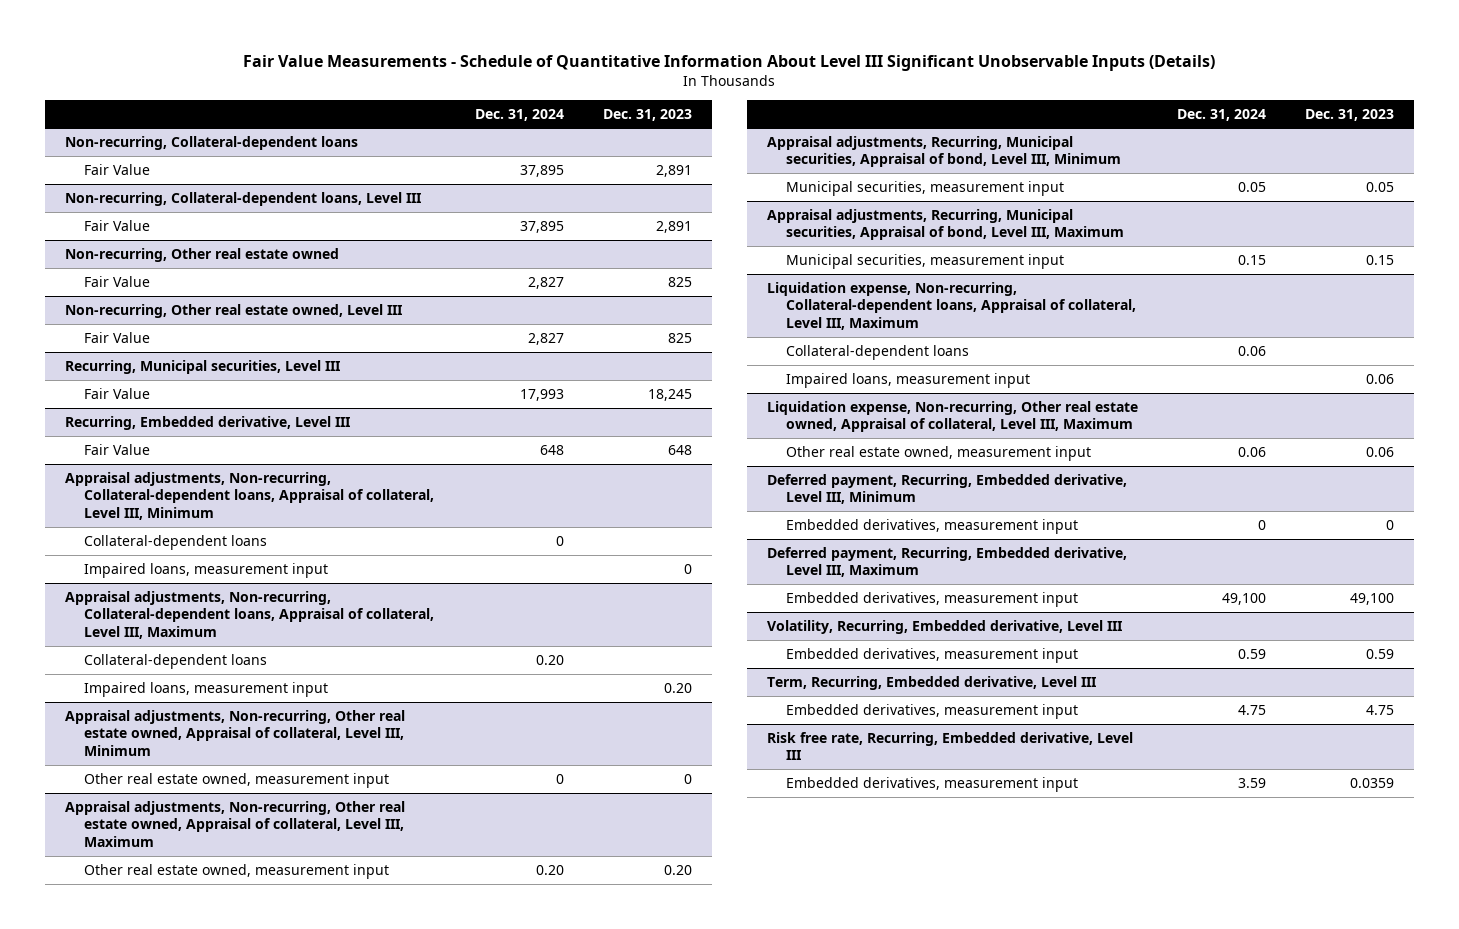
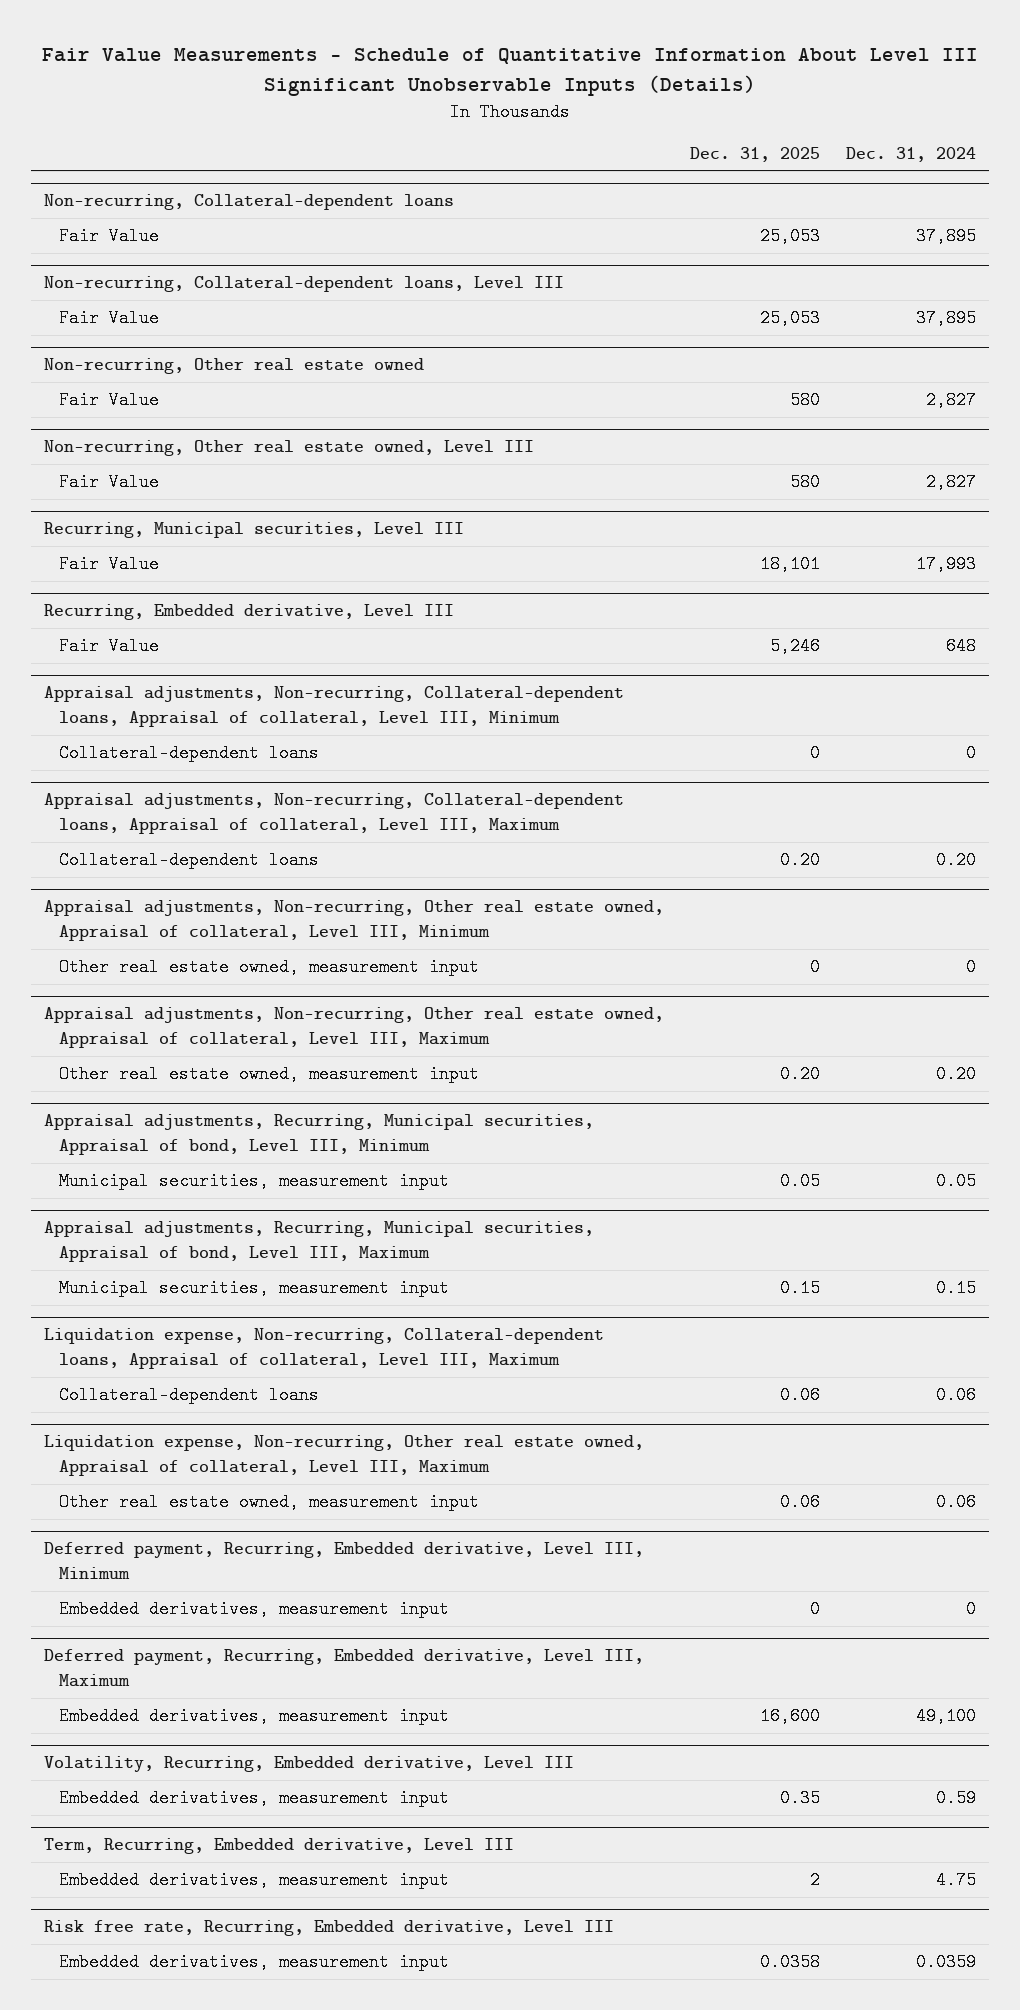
[603,108,693,121] Dec. 31, 2023 -> none
none -> [689,146,820,162] Dec. 31, 2025
[83,562,328,578] Impaired loans, measurement input -> none
[83,681,328,697] Impaired loans, measurement input -> none
[785,372,1030,388] Impaired loans, measurement input -> none
[1237,777,1266,788] 3.59 -> [915,1953,976,1972] 0.0359

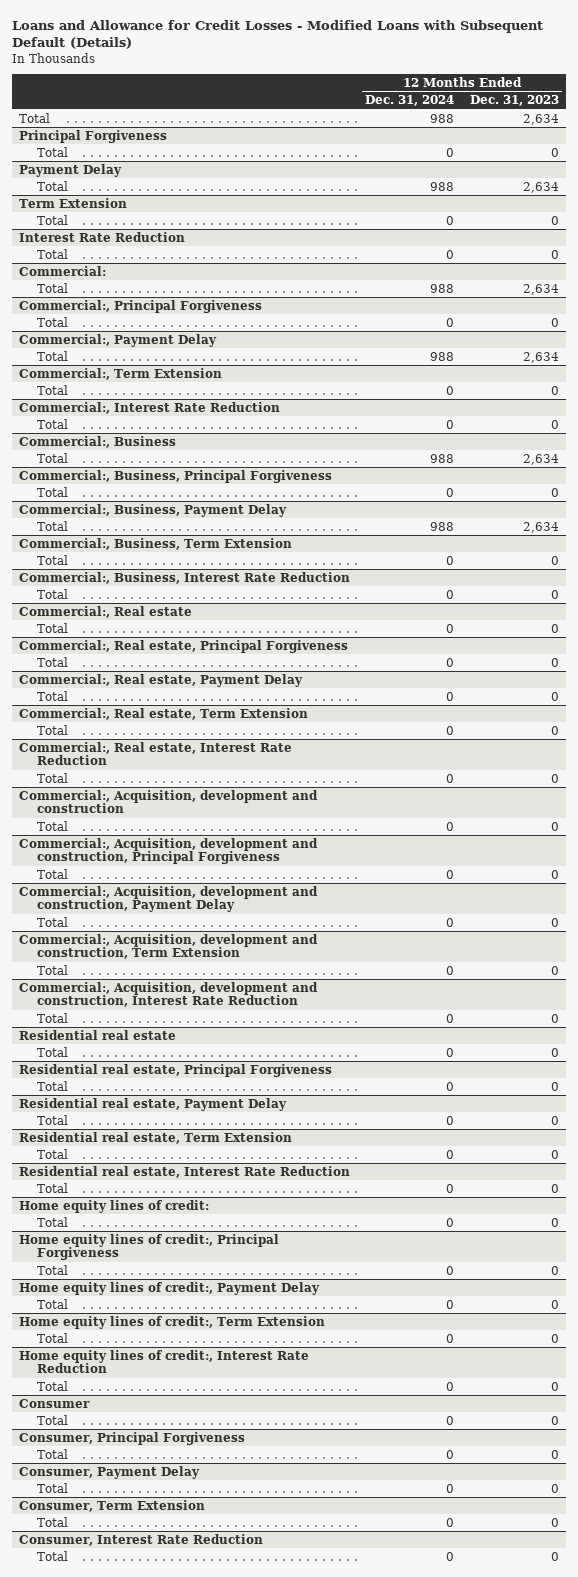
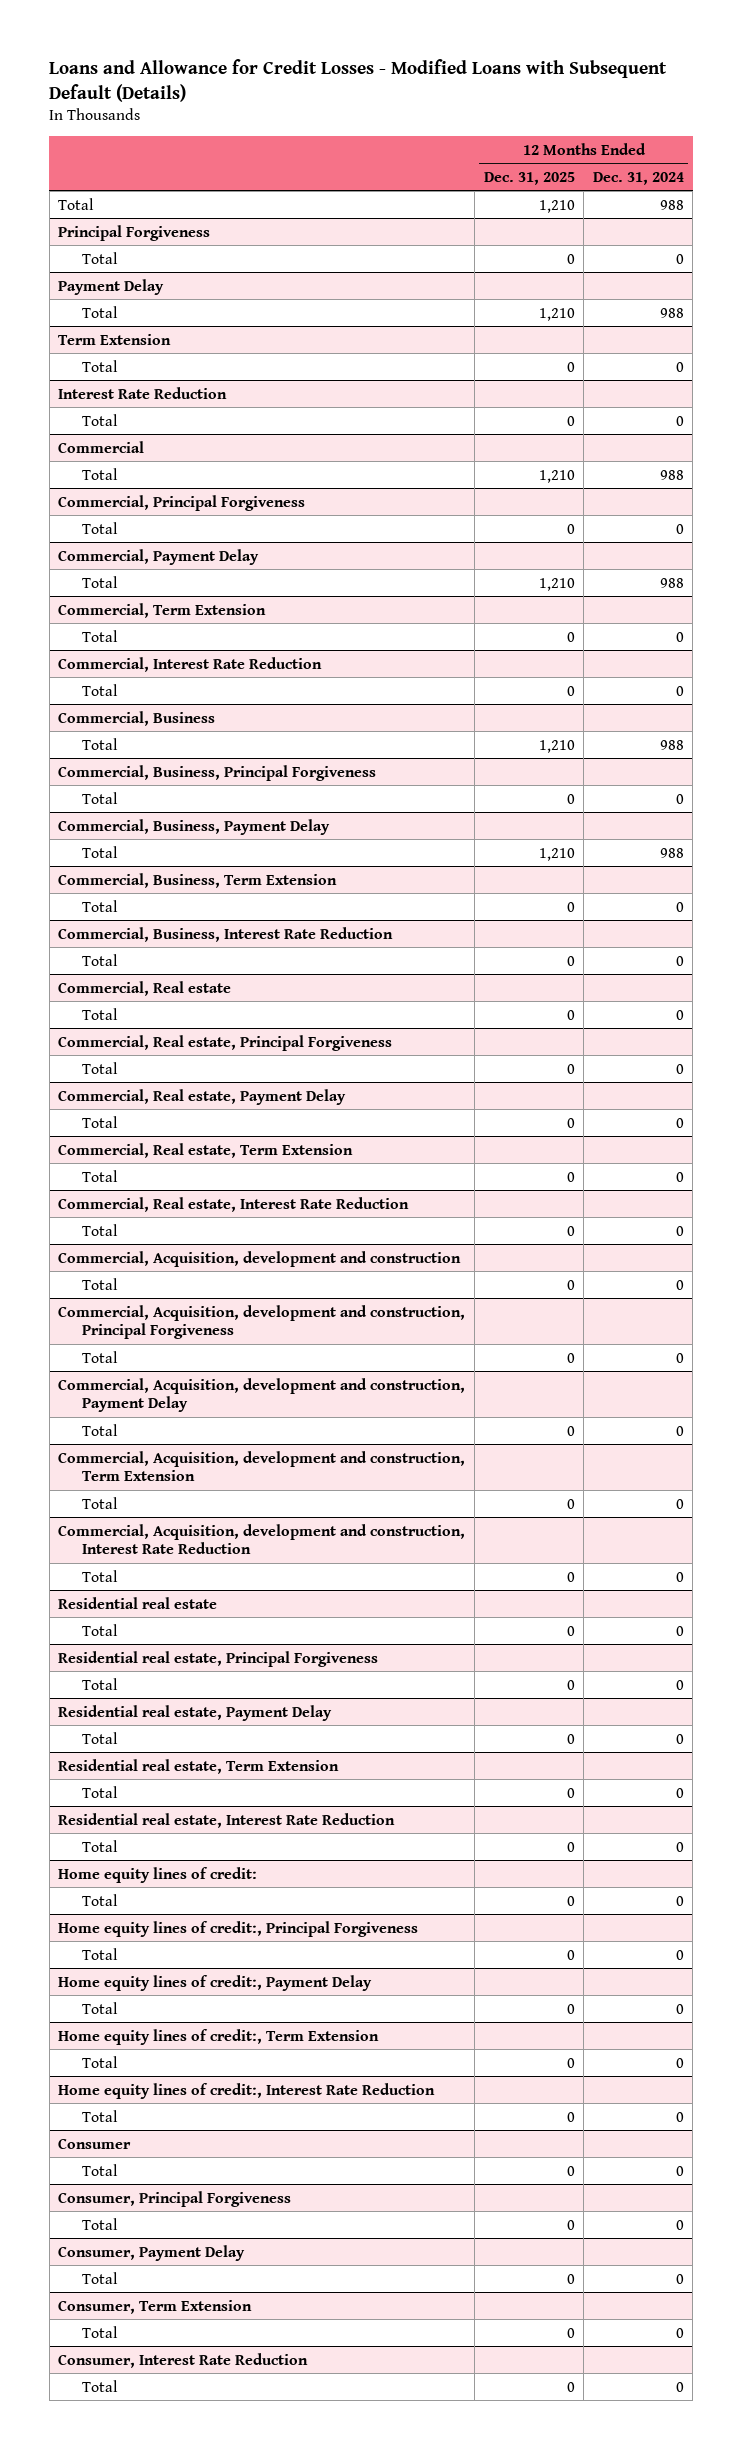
[469,95,559,107] Dec. 31, 2023 -> none
none -> [483,171,575,185] Dec. 31, 2025
[19,265,107,276] Commercial: -> [58,440,145,453] Commercial
[19,299,263,313] Commercial:, Principal Forgiveness -> [58,494,306,511] Commercial, Principal Forgiveness
[19,333,218,347] Commercial:, Payment Delay -> [58,548,260,565] Commercial, Payment Delay
[19,367,223,380] Commercial:, Term Extension -> [58,602,267,618] Commercial, Term Extension
[19,401,281,414] Commercial:, Interest Rate Reduction -> [58,656,323,672] Commercial, Interest Rate Reduction
[19,435,177,448] Commercial:, Business -> [58,710,216,726] Commercial, Business
[19,469,333,483] Commercial:, Business, Principal Forgiveness -> [58,764,377,781] Commercial, Business, Principal Forgiveness
[19,503,288,517] Commercial:, Business, Payment Delay -> [58,818,331,835] Commercial, Business, Payment Delay
[19,537,293,550] Commercial:, Business, Term Extension -> [58,872,338,888] Commercial, Business, Term Extension
[19,571,351,584] Commercial:, Business, Interest Rate Reduction -> [58,926,394,942] Commercial, Business, Interest Rate Reduction
[19,605,193,618] Commercial:, Real estate -> [58,980,232,996] Commercial, Real estate
[19,639,349,653] Commercial:, Real estate, Principal Forgiveness -> [58,1034,393,1051] Commercial, Real estate, Principal Forgiveness
[19,673,304,687] Commercial:, Real estate, Payment Delay -> [58,1088,347,1105] Commercial, Real estate, Payment Delay
[19,707,309,720] Commercial:, Real estate, Term Extension -> [58,1142,354,1158] Commercial, Real estate, Term Extension
[19,741,293,766] Commercial:, Real estate, Interest Rate Reduction -> [58,1196,410,1212] Commercial, Real estate, Interest Rate Reduction
[19,789,319,814] Commercial:, Acquisition, development and construction -> [58,1250,462,1267] Commercial, Acquisition, development and construction
[19,837,319,865] Commercial:, Acquisition, development and construction, Principal Forgiveness -> [58,1304,466,1339] Commercial, Acquisition, development and construction, Principal Forgiveness
[19,885,319,913] Commercial:, Acquisition, development and construction, Payment Delay -> [58,1377,466,1412] Commercial, Acquisition, development and construction, Payment Delay
[19,933,319,960] Commercial:, Acquisition, development and construction, Term Extension -> [58,1450,466,1481] Commercial, Acquisition, development and construction, Term Extension
[19,981,319,1008] Commercial:, Acquisition, development and construction, Interest Rate Reduction -> [58,1523,466,1554] Commercial, Acquisition, development and construction, Interest Rate Reduction

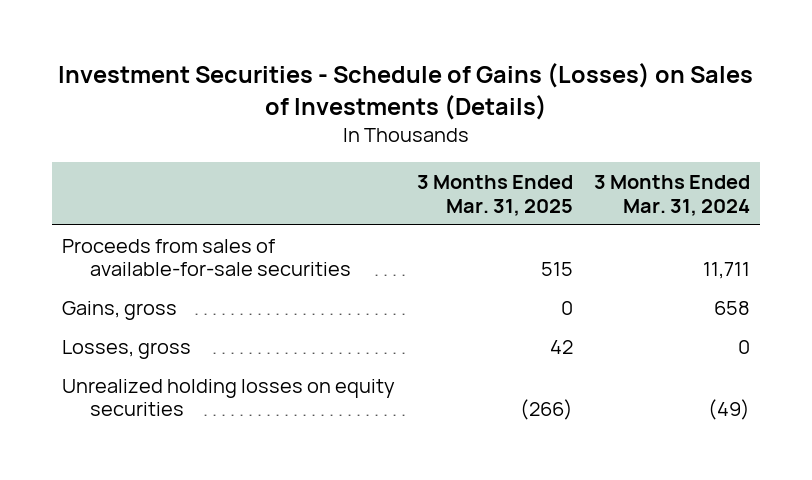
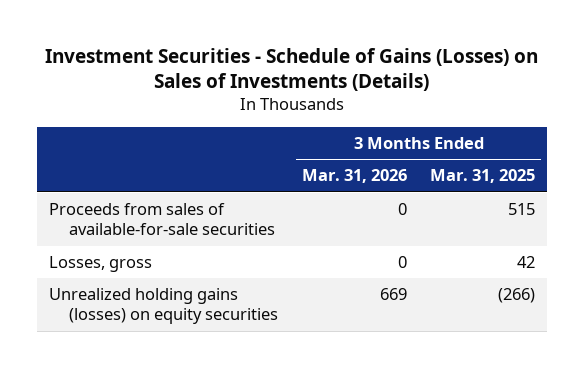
[593,175,750,216] 3 Months Ended Mar. 31, 2024 -> none
none -> [301,169,407,184] Mar. 31, 2026
[62,300,178,320] Gains, gross -> none
[62,378,396,417] Unrealized holding losses on equity securities -> [49,288,278,325] Unrealized holding gains (losses) on equity securities

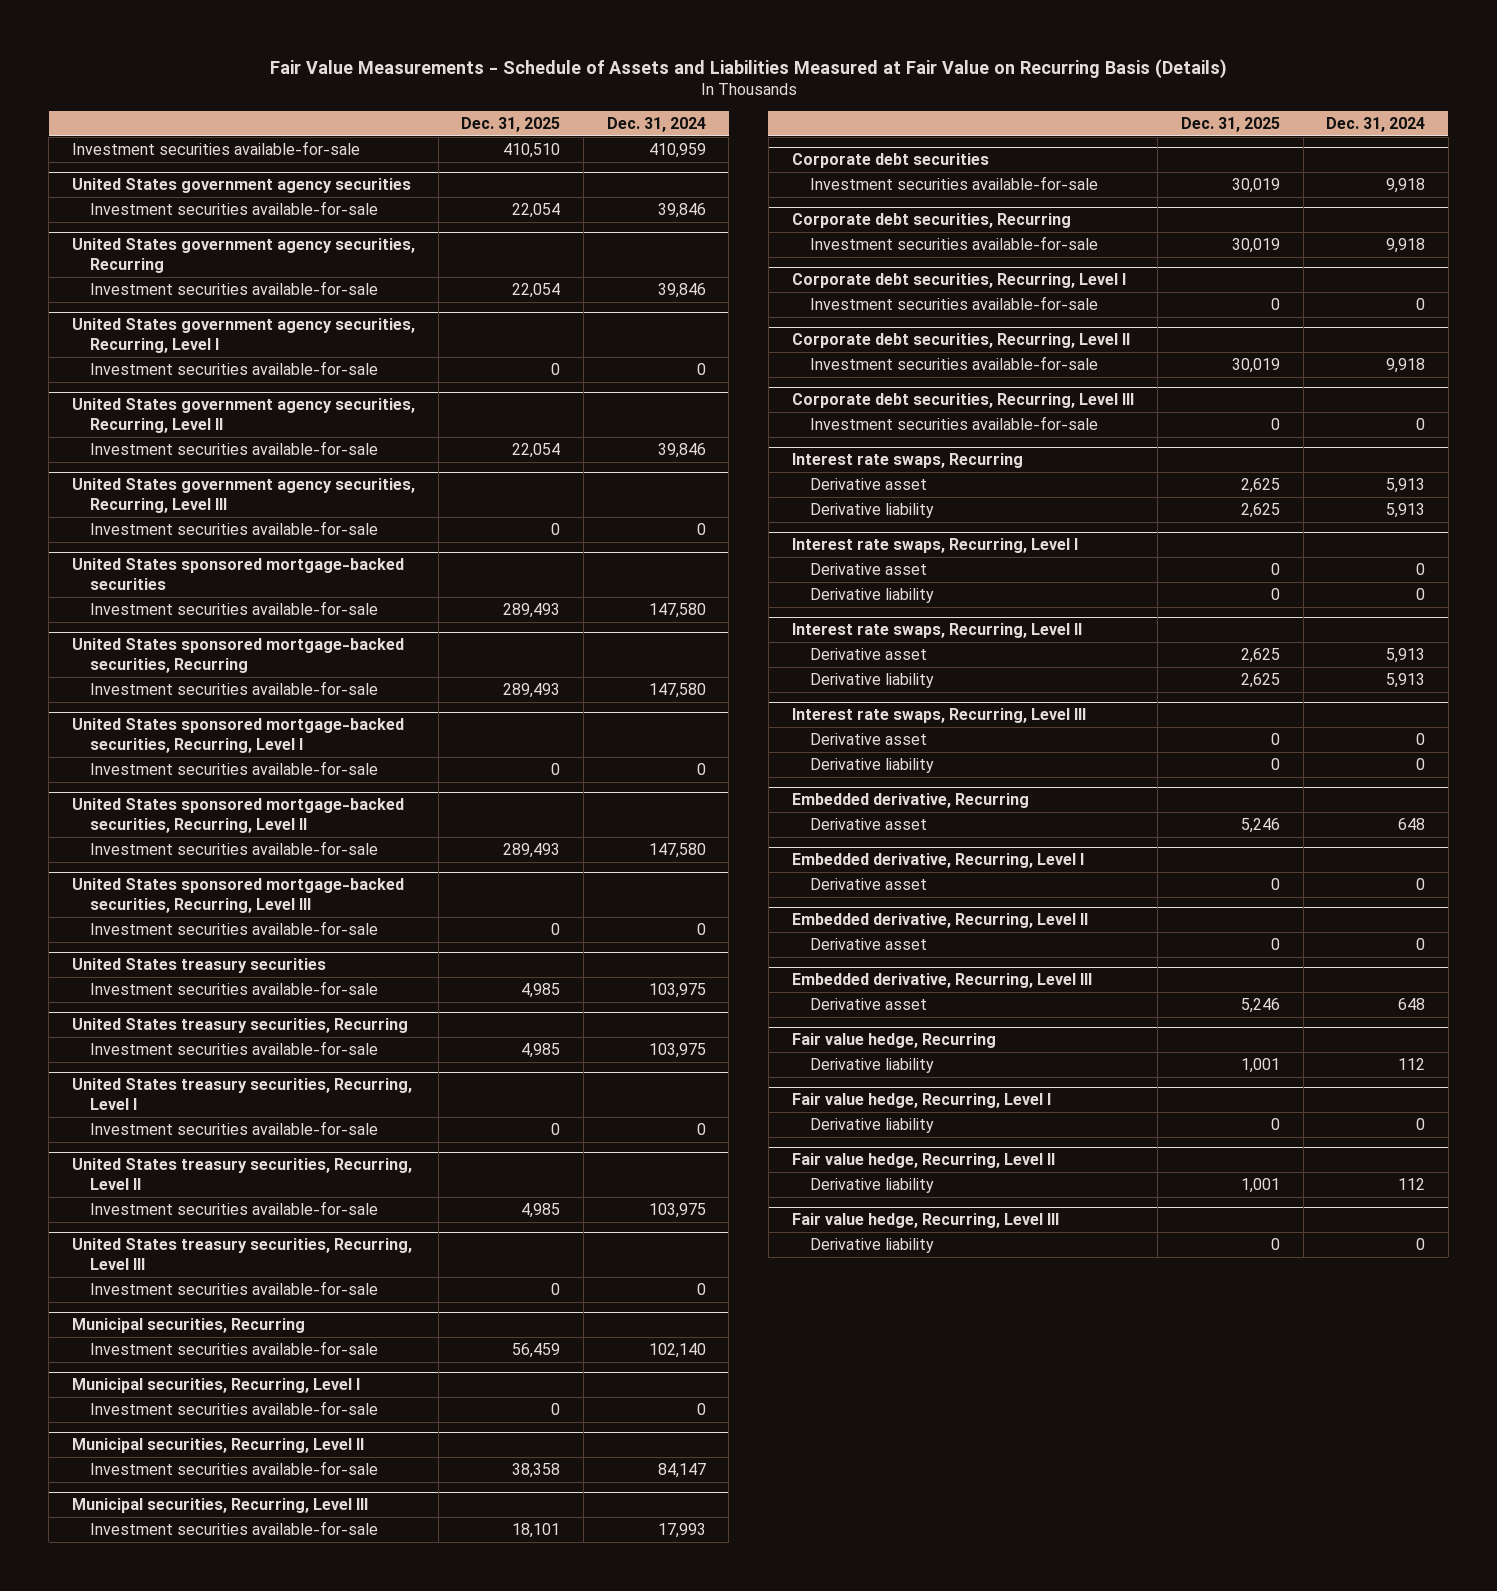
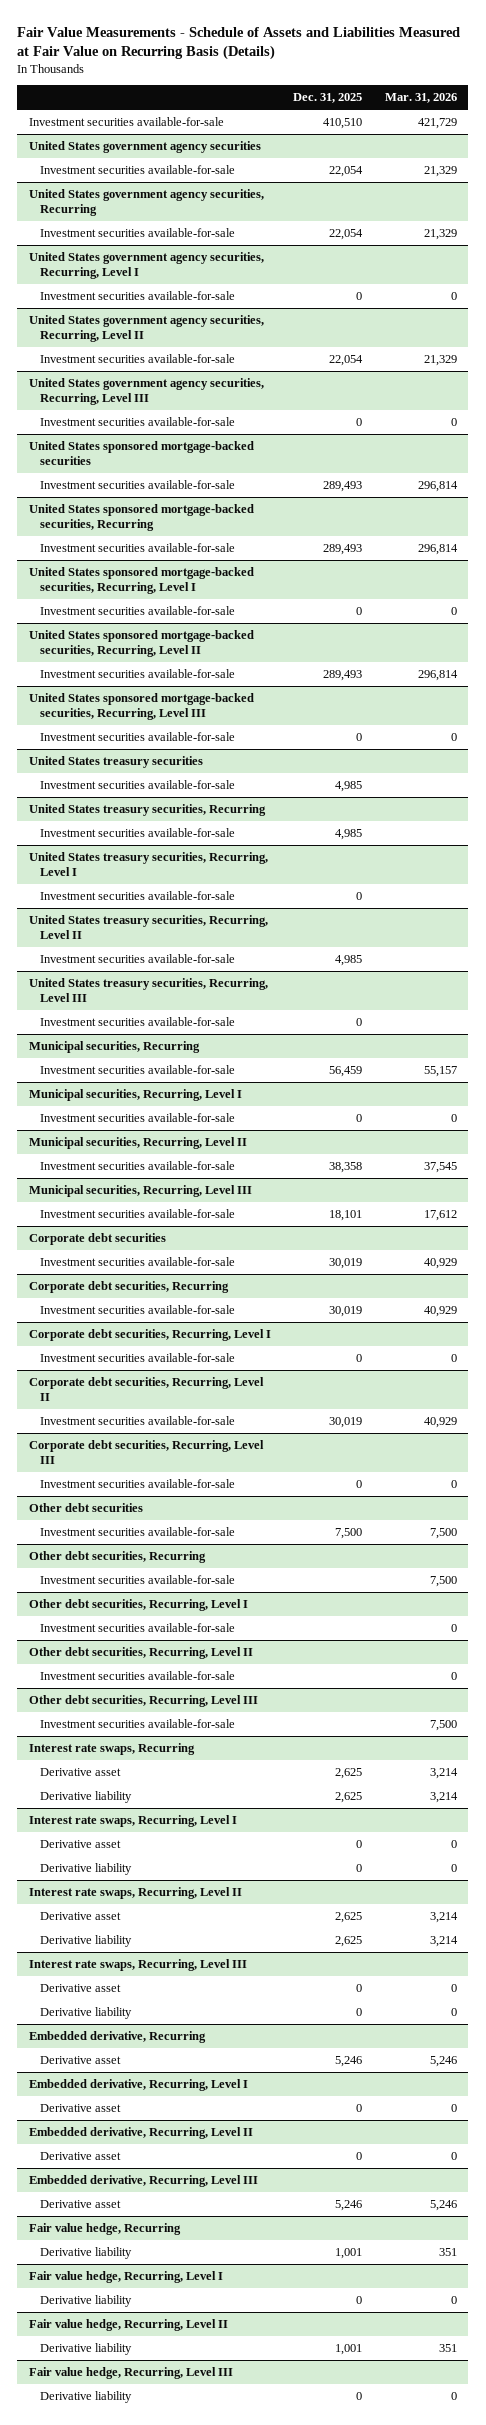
[606,116,706,132] Dec. 31, 2024 -> none
none -> [384,93,457,104] Mar. 31, 2026
none -> [28,1502,143,1512] Other debt securities
none -> [40,1526,236,1536] Investment securities available-for-sale
none -> [28,1550,206,1563] Other debt securities, Recurring
none -> [40,1574,236,1584] Investment securities available-for-sale
none -> [28,1598,248,1611] Other debt securities, Recurring, Level I
none -> [40,1622,236,1632] Investment securities available-for-sale
none -> [28,1646,253,1659] Other debt securities, Recurring, Level II
none -> [40,1670,236,1680] Investment securities available-for-sale
none -> [28,1694,258,1707] Other debt securities, Recurring, Level III
none -> [40,1718,236,1728] Investment securities available-for-sale

